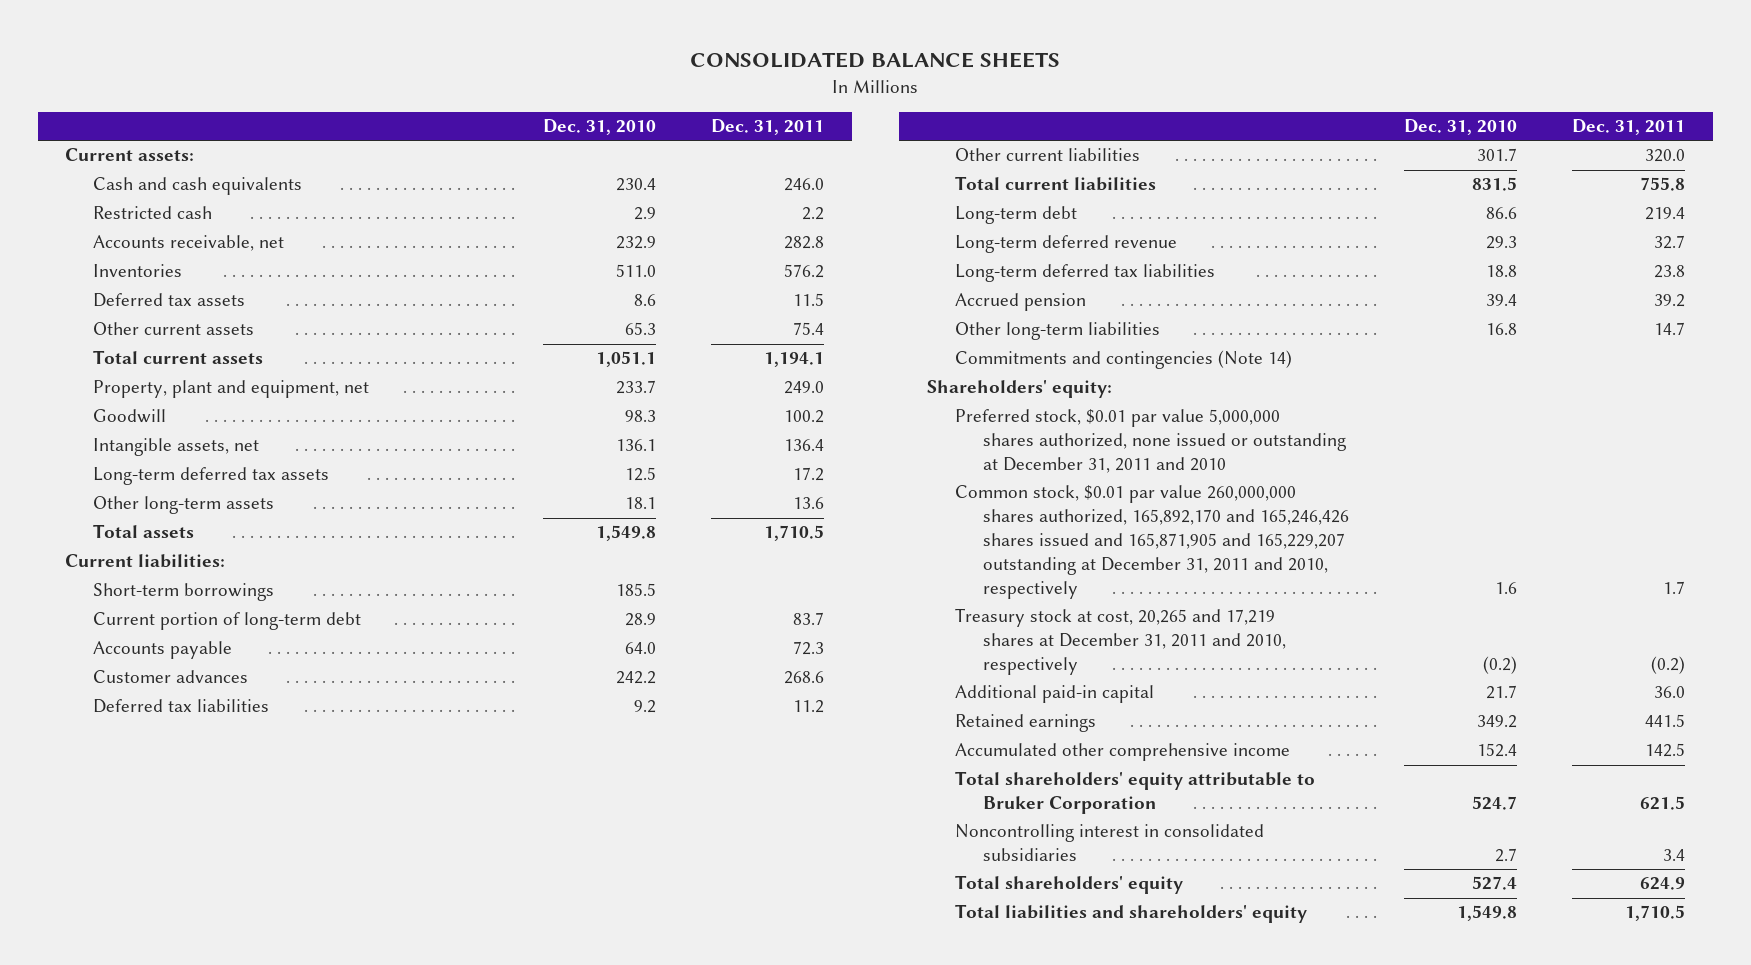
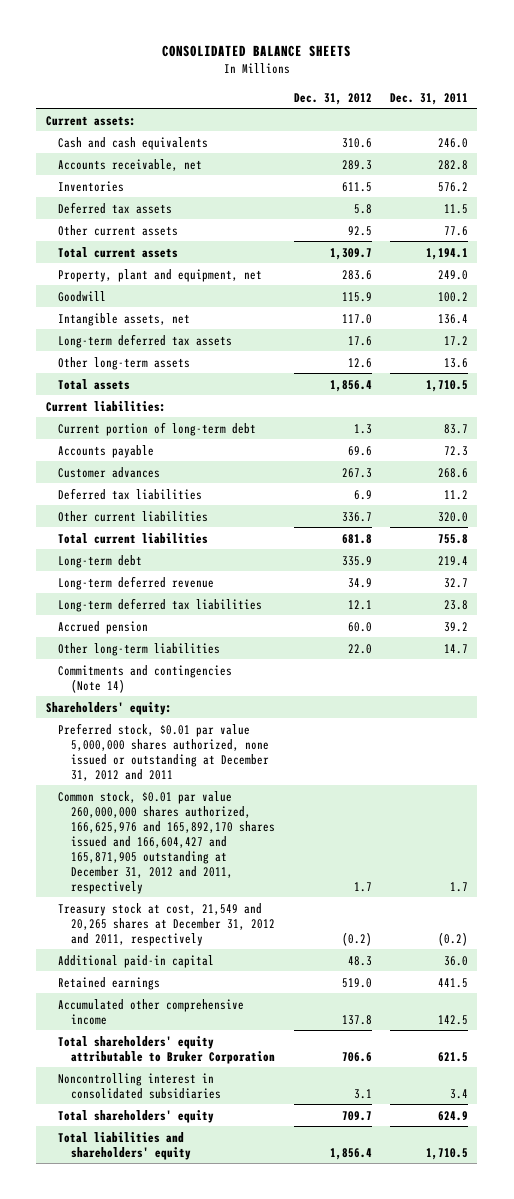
[542,119,656,136] Dec. 31, 2010 -> none
none -> [293,92,372,105] Dec. 31, 2012
[93,206,213,220] Restricted cash -> none
[792,322,824,336] 75.4 -> [443,225,468,236] 77.6
[93,583,275,602] Short-term borrowings -> none
[954,409,1346,474] Preferred stock, $0.01 par value 5,000,000 shares authorized, none issued or outstanding at December 31, 2011 and 2010 -> [58,722,270,781] Preferred stock, $0.01 par value 5,000,000 shares authorized, none issued or outstanding at December 31, 2012 and 2011
[954,485,1349,599] Common stock, $0.01 par value 260,000,000 shares authorized, 165,892,170 and 165,246,426 shares issued and 165,871,905 and 165,229,207 outstanding at December 31, 2011 and 2010, respectively -> [58,790,276,894] Common stock, $0.01 par value 260,000,000 shares authorized, 166,625,976 and 165,892,170 shares issued and 166,604,427 and 165,871,905 outstanding at December 31, 2012 and 2011, respectively
[954,608,1286,676] Treasury stock at cost, 20,265 and 17,219 shares at December 31, 2011 and 2010, respectively -> [58,902,276,946] Treasury stock at cost, 21,549 and 20,265 shares at December 31, 2012 and 2011, respectively

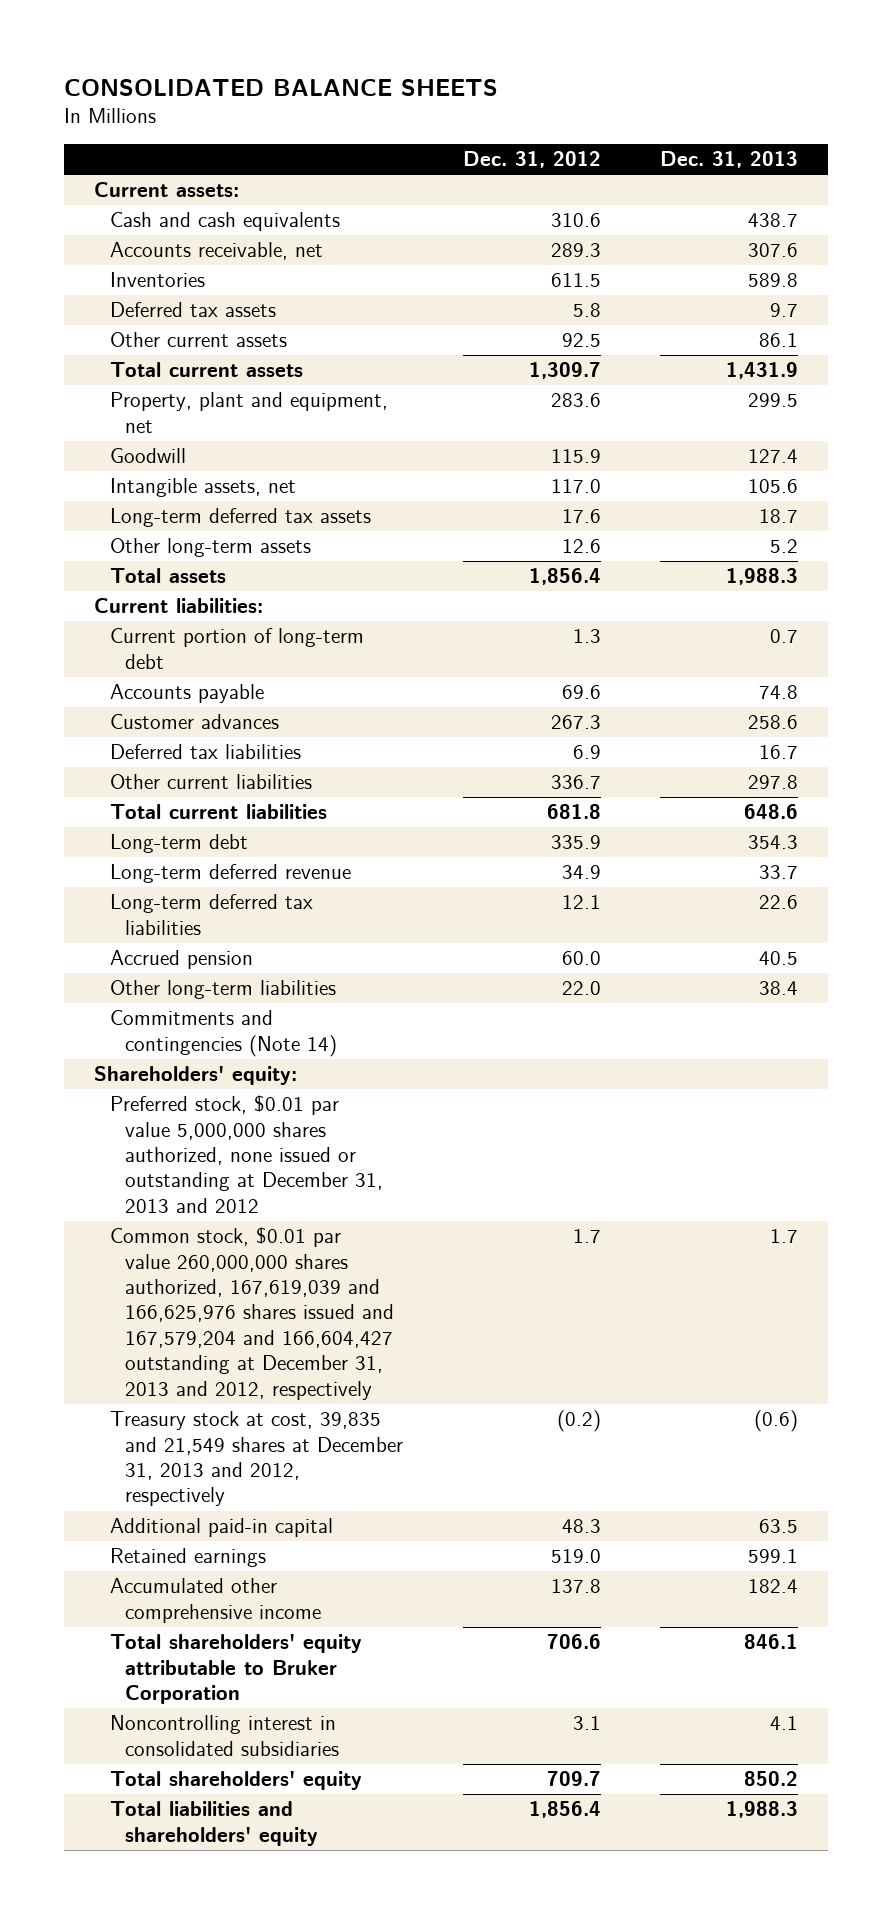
[389,92,468,105] Dec. 31, 2011 -> none
none -> [660,151,799,169] Dec. 31, 2013
[58,722,270,781] Preferred stock, $0.01 par value 5,000,000 shares authorized, none issued or outstanding at December 31, 2012 and 2011 -> [109,1095,383,1213] Preferred stock, $0.01 par value 5,000,000 shares authorized, none issued or outstanding at December 31, 2013 and 2012
[58,790,276,894] Common stock, $0.01 par value 260,000,000 shares authorized, 166,625,976 and 165,892,170 shares issued and 166,604,427 and 165,871,905 outstanding at December 31, 2012 and 2011, respectively -> [109,1227,394,1400] Common stock, $0.01 par value 260,000,000 shares authorized, 167,619,039 and 166,625,976 shares issued and 167,579,204 and 166,604,427 outstanding at December 31, 2013 and 2012, respectively
[58,902,276,946] Treasury stock at cost, 21,549 and 20,265 shares at December 31, 2012 and 2011, respectively -> [109,1411,403,1507] Treasury stock at cost, 39,835 and 21,549 shares at December 31, 2013 and 2012, respectively

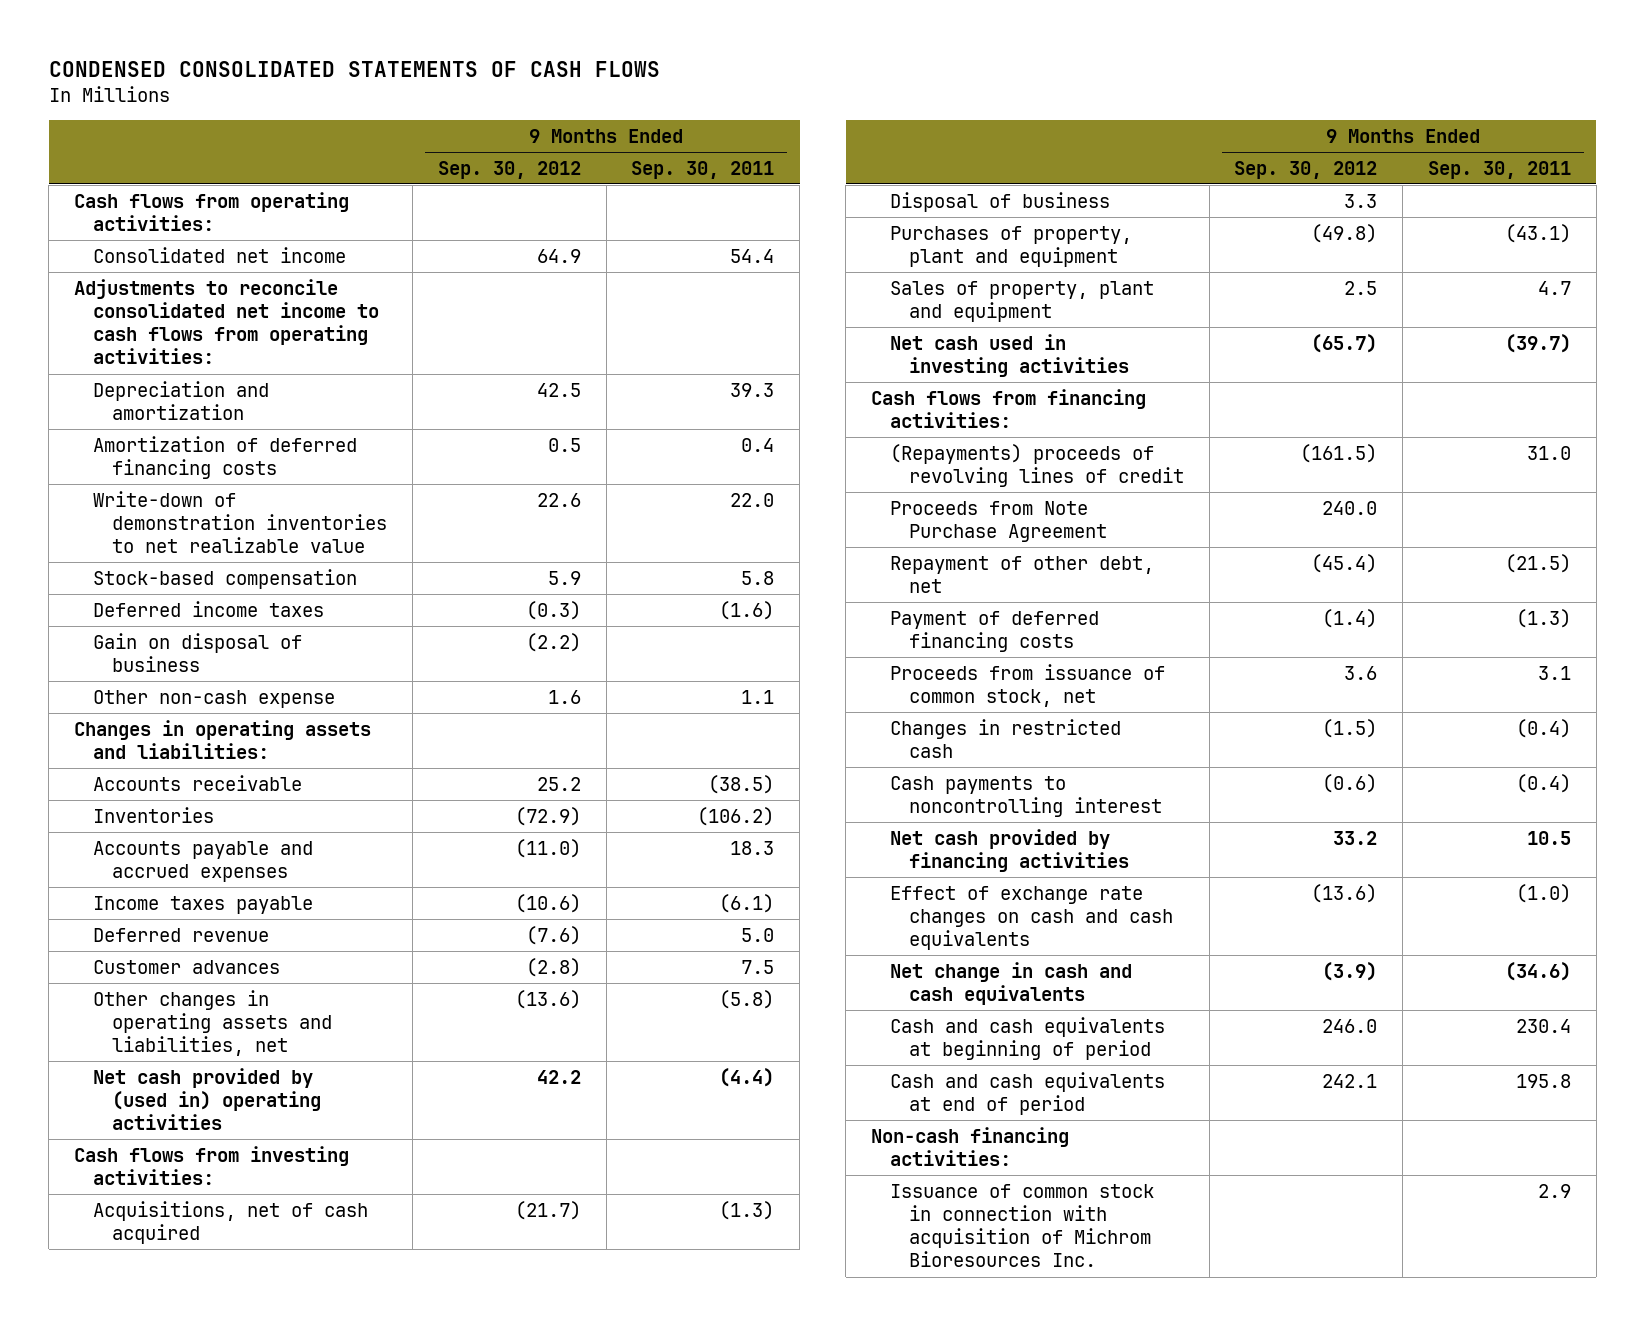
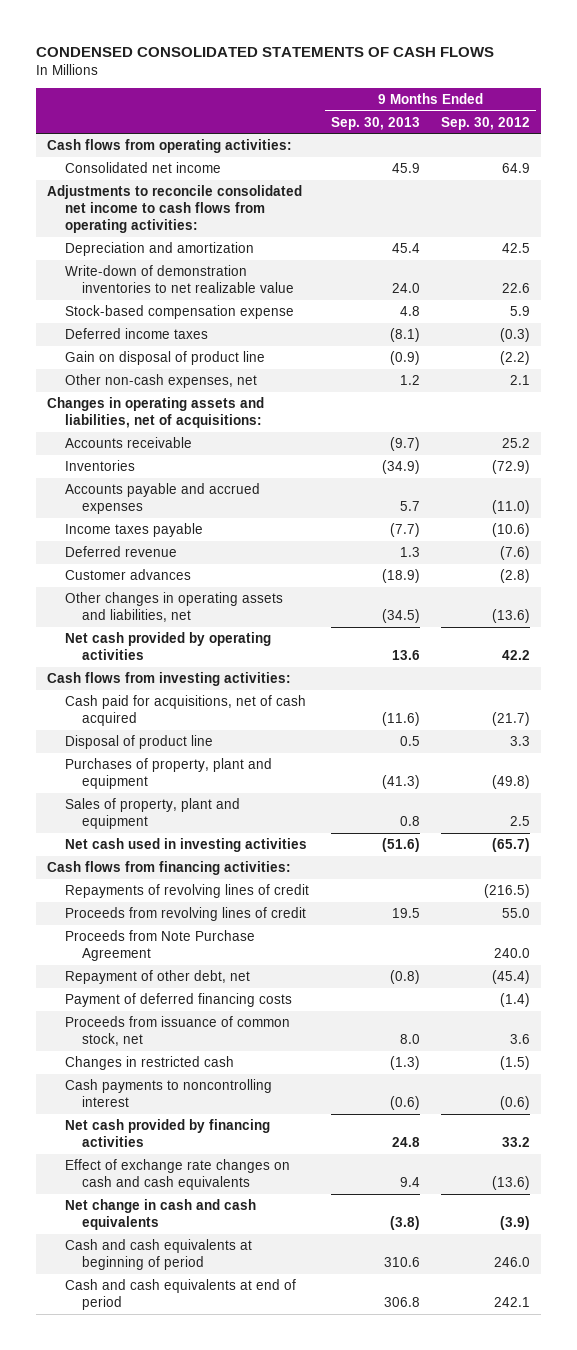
[631,160,775,179] Sep. 30, 2011 -> none
none -> [330,116,420,130] Sep. 30, 2013
[93,435,358,479] Amortization of deferred financing costs -> none
[93,568,358,589] Stock-based compensation -> [64,304,294,319] Stock-based compensation expense
[93,632,303,672] Gain on disposal of business -> [64,350,265,365] Gain on disposal of product line
[93,689,336,708] Other non-cash expense -> [64,373,257,388] Other non-cash expenses, net
[547,689,581,704] 1.6 -> [510,374,531,385] 2.1
[74,719,372,759] Changes in operating assets and liabilities: -> [46,396,264,428] Changes in operating assets and liabilities, net of acquisitions:
[93,1067,322,1131] Net cash provided by (used in) operating activities -> [64,631,271,660] Net cash provided by operating activities
[93,1200,369,1244] Acquisitions, net of cash acquired -> [64,694,306,726] Cash paid for acquisitions, net of cash acquired
[889,191,1110,212] Disposal of business -> [64,734,213,749] Disposal of product line
[889,443,1184,487] (Repayments) proceeds of revolving lines of credit -> [64,883,309,898] Repayments of revolving lines of credit
[1300,443,1378,463] (161.5) -> [484,883,531,898] (216.5)
none -> [64,906,306,921] Proceeds from revolving lines of credit
[870,1126,1069,1166] Non-cash financing activities: -> none
[889,1183,1154,1268] Issuance of common stock in connection with acquisition of Michrom Bioresources Inc. -> none

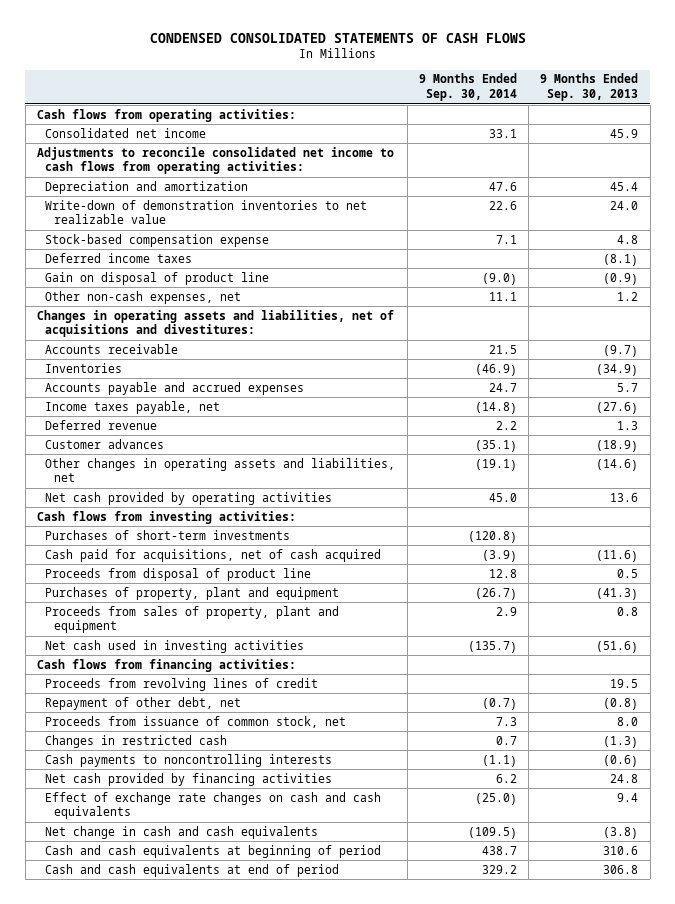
[441,116,531,130] Sep. 30, 2012 -> none
none -> [418,73,517,102] 9 Months Ended Sep. 30, 2014
[46,396,264,428] Changes in operating assets and liabilities, net of acquisitions: -> [36,309,394,338] Changes in operating assets and liabilities, net of acquisitions and divestitures:
[64,522,203,537] Income taxes payable -> [45,400,221,414] Income taxes payable, net
[389,522,420,537] (7.7) -> [596,401,639,414] (27.6)
[381,608,420,623] (34.5) -> [596,458,639,471] (14.6)
none -> [45,529,291,540] Purchases of short-term investments
[64,734,213,749] Disposal of product line -> [45,567,312,581] Proceeds from disposal of product line
[64,797,240,829] Sales of property, plant and equipment -> [45,605,340,634] Proceeds from sales of property, plant and equipment
[64,883,309,898] Repayments of revolving lines of credit -> none
[64,929,255,961] Proceeds from Note Purchase Agreement -> none
[64,992,292,1007] Payment of deferred financing costs -> none
[64,1078,272,1107] Cash payments to noncontrolling interest -> [45,753,333,767] Cash payments to noncontrolling interests

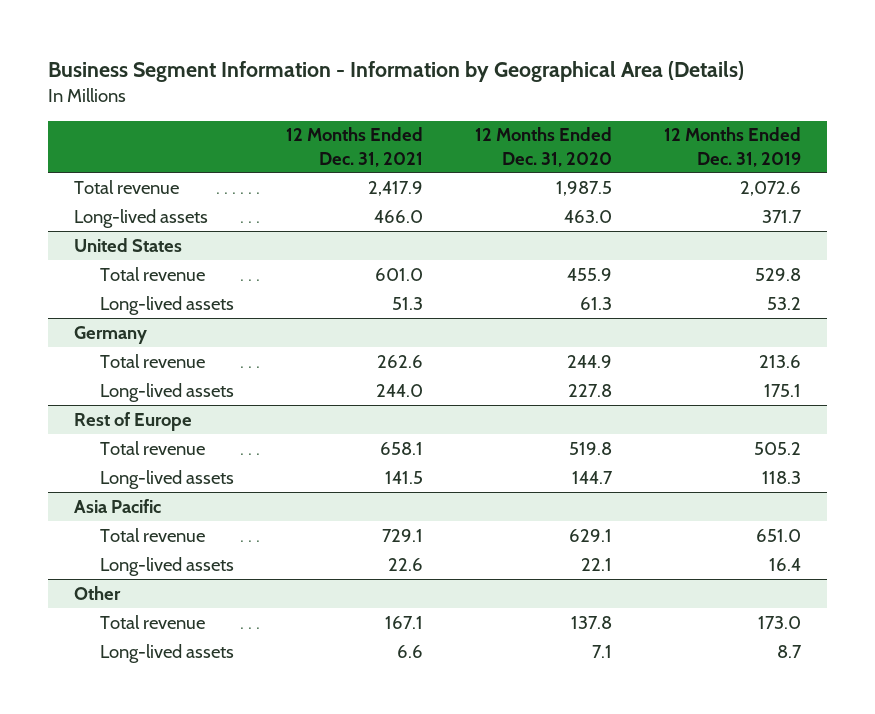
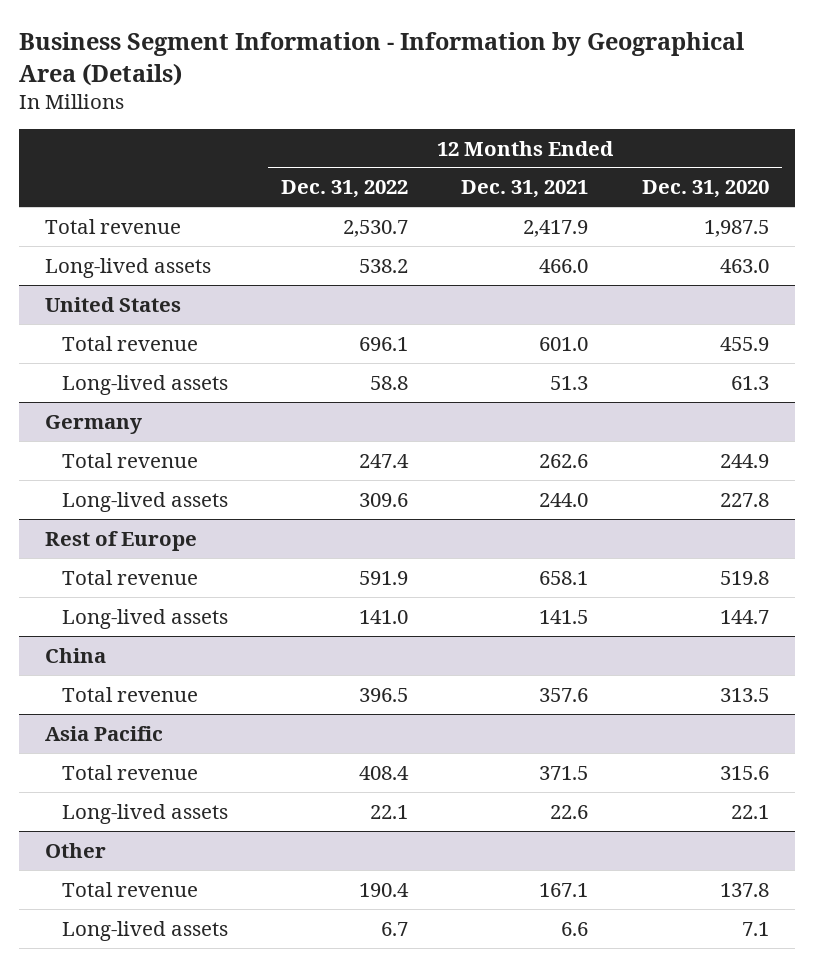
[663,127,801,167] 12 Months Ended Dec. 31, 2019 -> none
none -> [281,180,409,199] Dec. 31, 2022
none -> [45,647,107,663] China
none -> [62,686,199,702] Total revenue
[381,528,423,542] 729.1 -> [539,765,589,780] 371.5
[568,528,612,542] 629.1 -> [719,765,769,780] 315.6

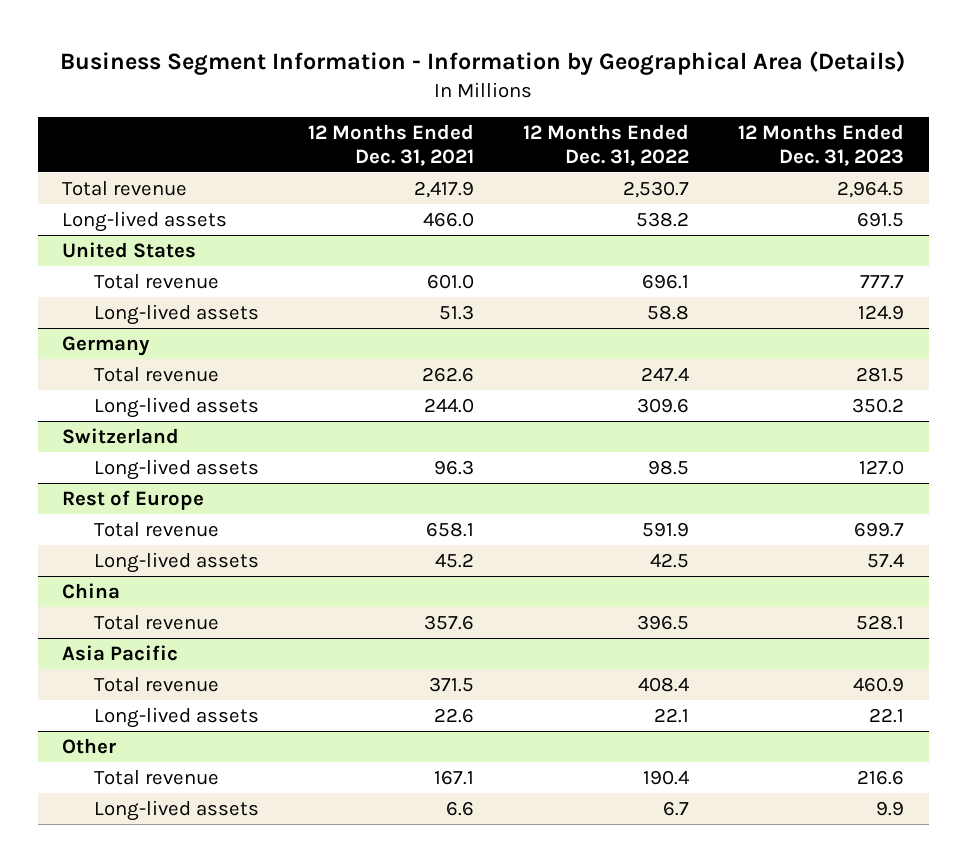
[641,180,769,199] Dec. 31, 2020 -> none
none -> [738,123,905,166] 12 Months Ended Dec. 31, 2023
none -> [62,427,180,444] Switzerland
none -> [93,458,259,480] Long-lived assets
[359,609,409,624] 141.0 -> [650,552,690,568] 42.5
[539,609,589,624] 141.5 -> [435,552,475,568] 45.2

